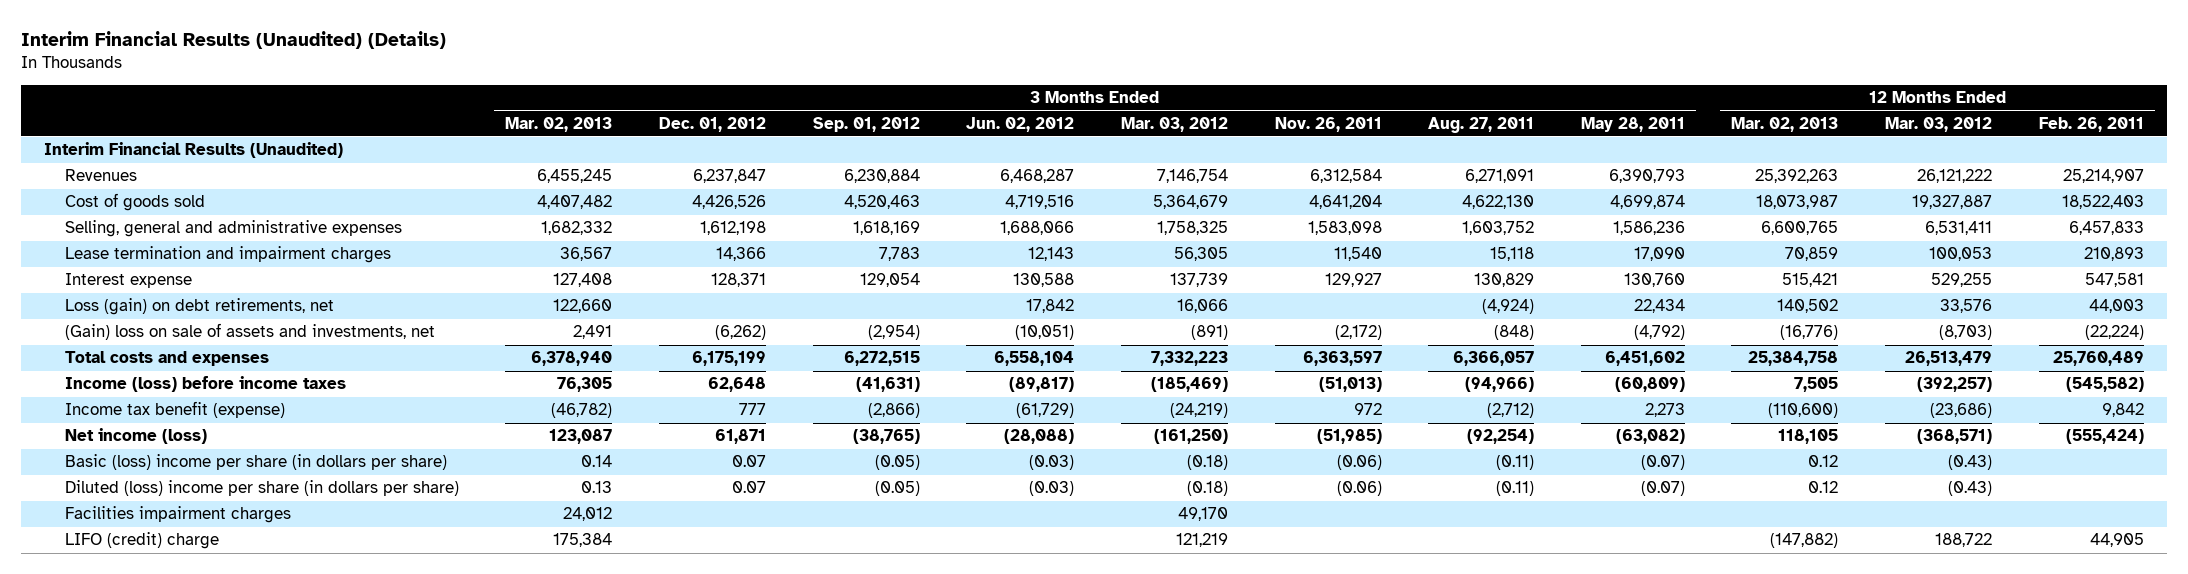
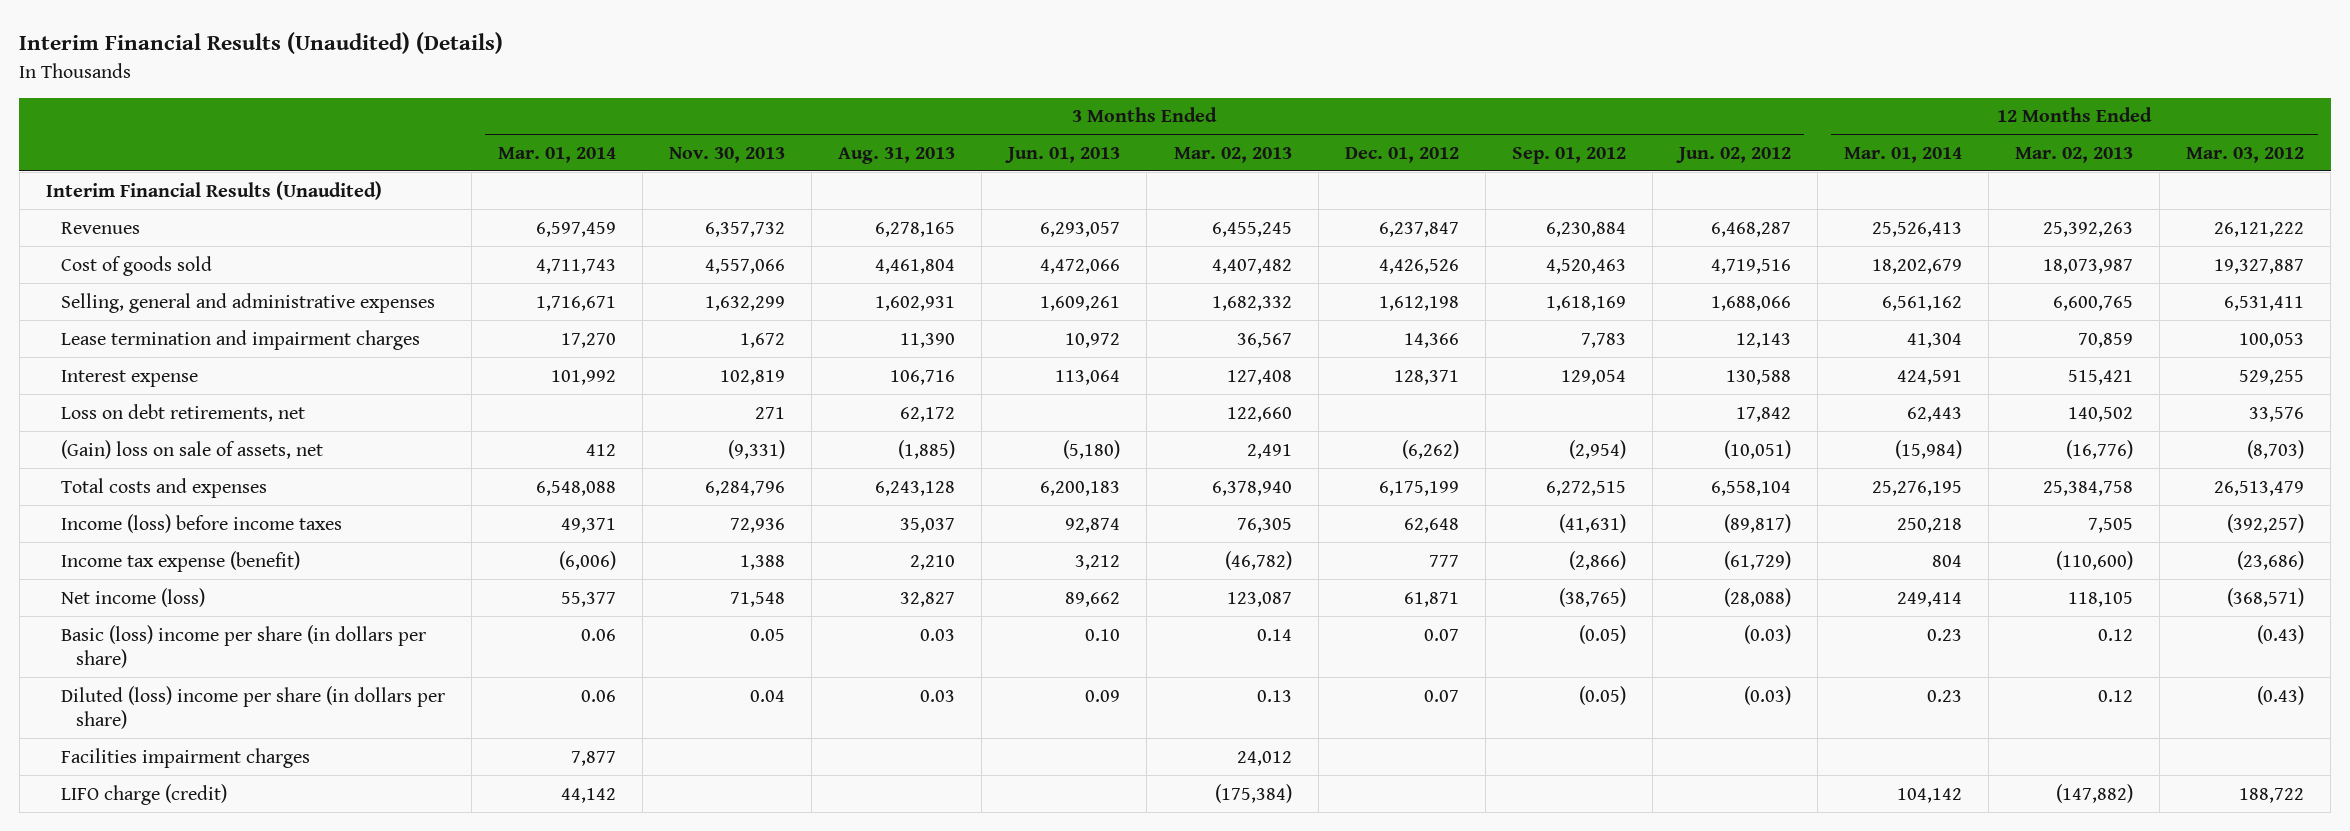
[1120,116,1228,132] Mar. 03, 2012 -> none
[1274,116,1382,132] Nov. 26, 2011 -> none
[1428,116,1535,133] Aug. 27, 2011 -> none
[1580,116,1685,132] May 28, 2011 -> none
[2038,116,2144,132] Feb. 26, 2011 -> none
none -> [497,146,616,163] Mar. 01, 2014
none -> [669,146,786,163] Nov. 30, 2013
none -> [838,146,956,164] Aug. 31, 2013
none -> [1005,146,1121,163] Jun. 01, 2013
none -> [1844,146,1963,163] Mar. 01, 2014
[64,298,334,316] Loss (gain) on debt retirements, net -> [60,403,305,422] Loss on debt retirements, net
[64,323,435,341] (Gain) loss on sale of assets and investments, net -> [60,439,323,459] (Gain) loss on sale of assets, net
[64,401,285,419] Income tax benefit (expense) -> [60,550,300,572] Income tax expense (benefit)
[64,532,219,550] LIFO (credit) charge -> [60,783,227,805] LIFO charge (credit)
[553,533,613,548] 175,384 -> [1214,783,1292,803] (175,384)

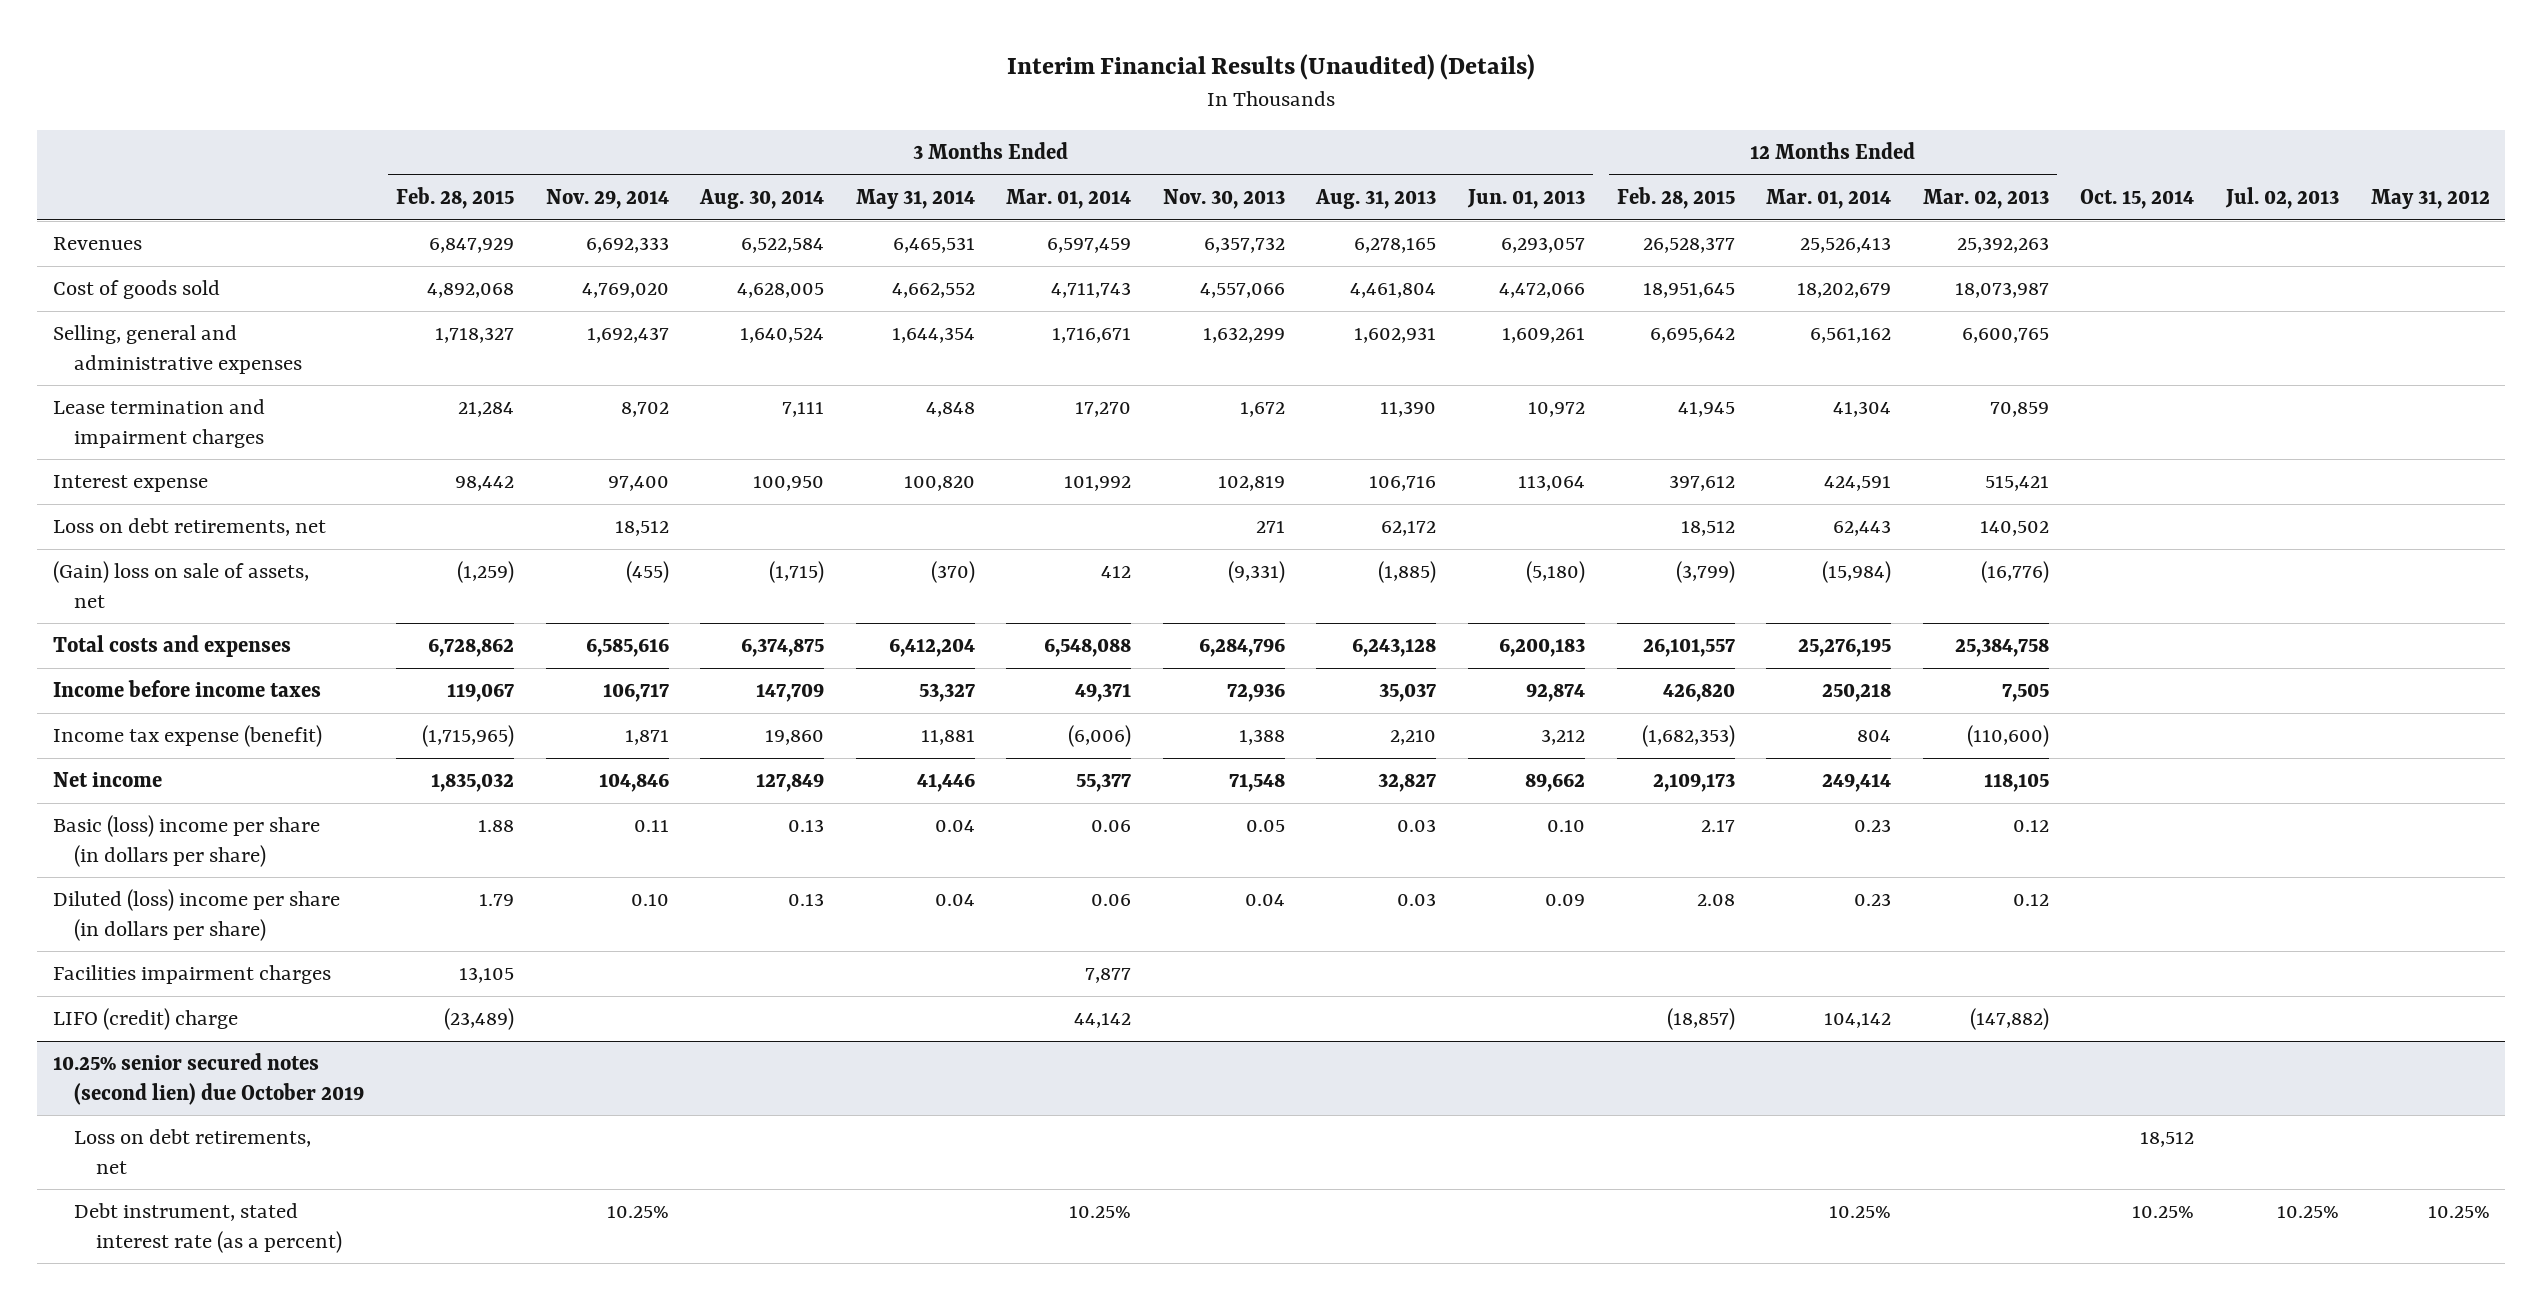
[1173,146,1292,163] Mar. 02, 2013 -> none
[1344,146,1459,163] Dec. 01, 2012 -> none
[1511,146,1626,164] Sep. 01, 2012 -> none
[1675,146,1791,163] Jun. 02, 2012 -> none
[2186,146,2305,163] Mar. 03, 2012 -> none
none -> [395,187,514,210] Feb. 28, 2015
none -> [545,189,669,210] Nov. 29, 2014
none -> [699,189,825,210] Aug. 30, 2014
none -> [855,189,975,210] May 31, 2014
none -> [1616,187,1735,210] Feb. 28, 2015
none -> [2080,189,2195,210] Oct. 15, 2014
none -> [2224,187,2339,210] Jul. 02, 2013
none -> [2370,189,2490,210] May 31, 2012
[45,180,382,200] Interim Financial Results (Unaudited) -> none
[60,513,342,533] Income (loss) before income taxes -> [52,680,321,698] Income before income taxes
[60,587,205,607] Net income (loss) -> [52,772,162,788] Net income
[60,783,227,805] LIFO charge (credit) -> [52,1008,238,1031] LIFO (credit) charge
none -> [52,1053,365,1105] 10.25% senior secured notes (second lien) due October 2019
none -> [74,1129,312,1174] Loss on debt retirements, net
none -> [74,1203,343,1253] Debt instrument, stated interest rate (as a percent)

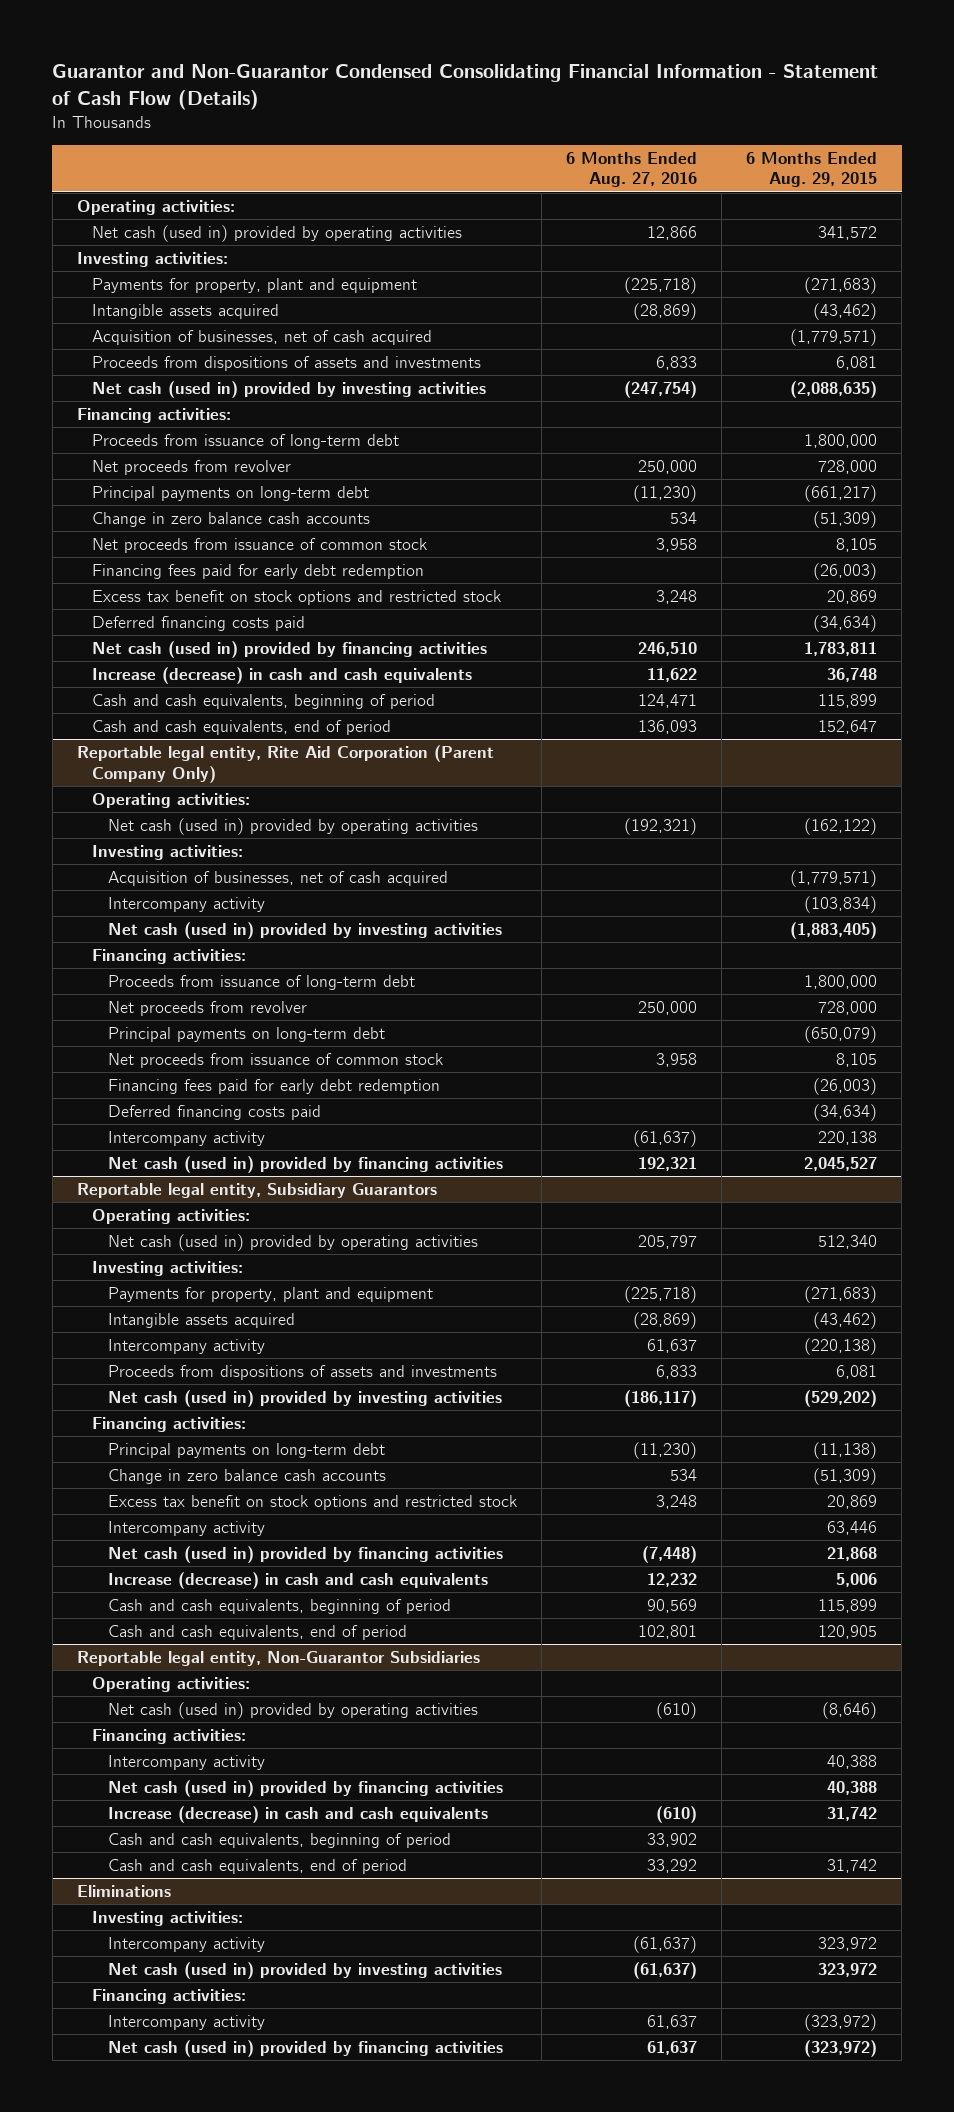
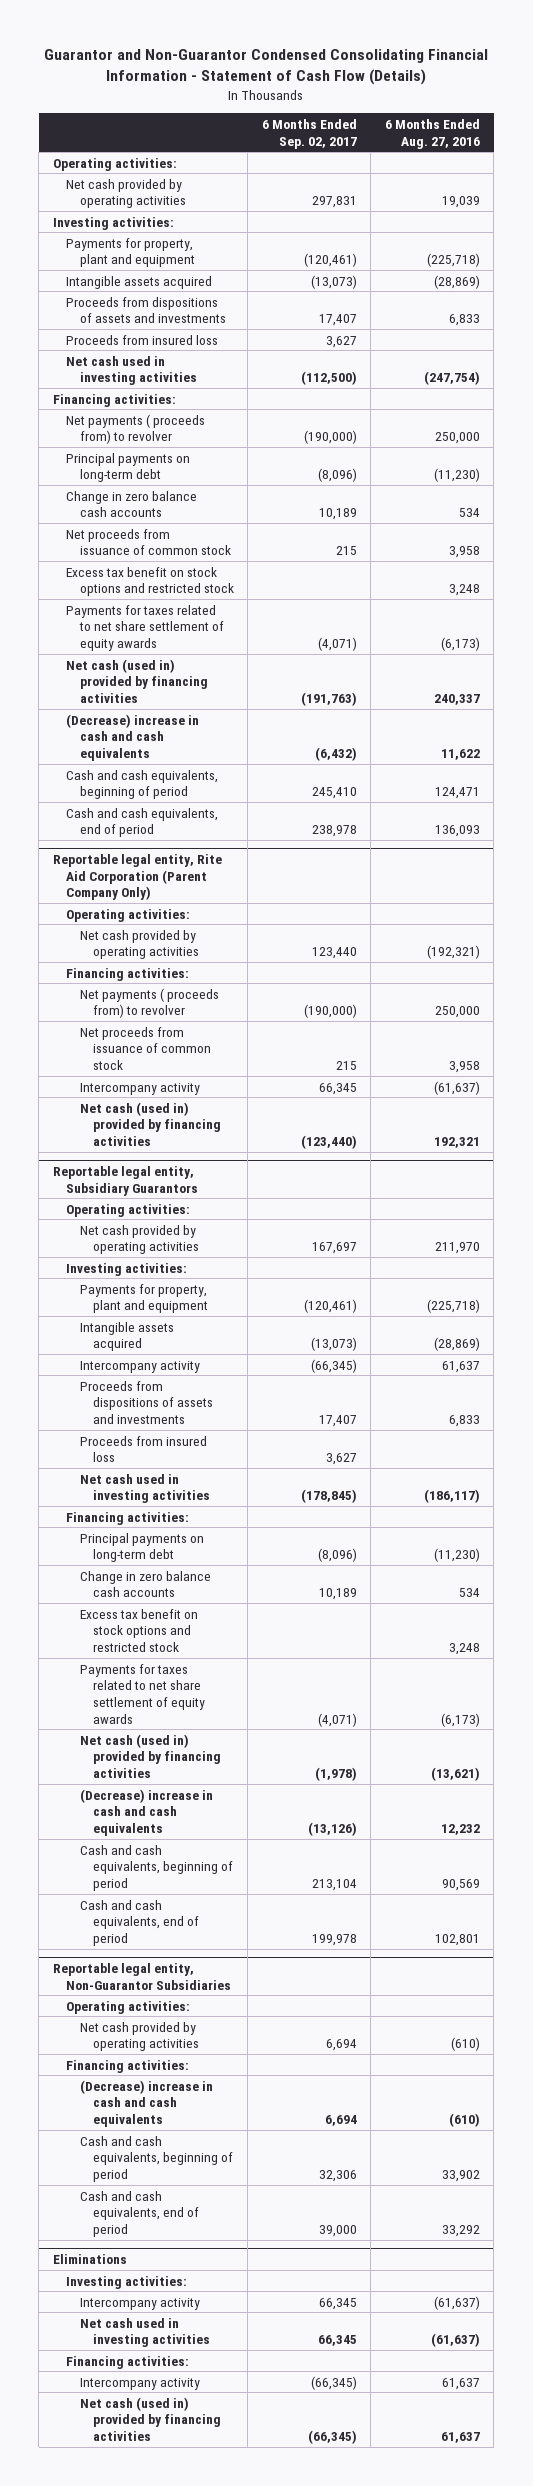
[746,151,878,188] 6 Months Ended Aug. 29, 2015 -> none
none -> [261,118,357,149] 6 Months Ended Sep. 02, 2017
[92,225,463,243] Net cash (used in) provided by operating activities -> [66,178,186,209] Net cash provided by operating activities
[647,226,698,241] 12,866 -> [441,196,480,209] 19,039
[92,330,433,346] Acquisition of businesses, net of cash acquired -> none
none -> [66,334,219,345] Proceeds from insured loss
[92,381,487,399] Net cash (used in) provided by investing activities -> [66,355,197,386] Net cash used in investing activities
[92,434,400,450] Proceeds from issuance of long-term debt -> none
[92,460,292,476] Net proceeds from revolver -> [66,413,206,445] Net payments ( proceeds from) to revolver
[92,564,425,580] Financing fees paid for early debt redemption -> none
[92,616,306,632] Deferred financing costs paid -> none
none -> [66,604,224,651] Payments for taxes related to net share settlement of equity awards
[638,642,698,657] 246,510 -> [433,693,480,705] 240,337
[92,667,473,685] Increase (decrease) in cash and cash equivalents -> [66,713,200,761] (Decrease) increase in cash and cash equivalents
[92,845,244,861] Investing activities: -> none
[107,871,448,887] Acquisition of businesses, net of cash acquired -> none
[107,897,265,913] Intercompany activity -> none
[107,922,502,940] Net cash (used in) provided by investing activities -> none
[107,818,478,836] Net cash (used in) provided by operating activities -> [79,929,200,960] Net cash provided by operating activities
[107,975,415,991] Proceeds from issuance of long-term debt -> none
[107,1027,385,1043] Principal payments on long-term debt -> none
[107,1001,307,1017] Net proceeds from revolver -> [79,987,219,1019] Net payments ( proceeds from) to revolver
[107,1079,440,1095] Financing fees paid for early debt redemption -> none
[107,1105,321,1121] Deferred financing costs paid -> none
[107,1234,478,1252] Net cash (used in) provided by operating activities -> [79,1224,200,1255] Net cash provided by operating activities
[638,1235,698,1250] 205,797 -> [434,1242,480,1255] 211,970
none -> [79,1435,207,1463] Proceeds from insured loss
[107,1390,502,1408] Net cash (used in) provided by investing activities -> [79,1473,211,1504] Net cash used in investing activities
[107,1521,265,1537] Intercompany activity -> none
none -> [79,1663,206,1724] Payments for taxes related to net share settlement of equity awards
[642,1546,698,1564] (7,448) -> [430,1766,480,1781] (13,621)
[107,1572,488,1590] Increase (decrease) in cash and cash equivalents -> [79,1788,213,1836] (Decrease) increase in cash and cash equivalents
[107,1702,478,1720] Net cash (used in) provided by operating activities -> [79,2021,200,2052] Net cash provided by operating activities
[107,1755,265,1771] Intercompany activity -> none
[107,1780,503,1798] Net cash (used in) provided by financing activities -> none
[107,1806,488,1824] Increase (decrease) in cash and cash equivalents -> [79,2079,213,2127] (Decrease) increase in cash and cash equivalents
[107,1962,502,1980] Net cash (used in) provided by investing activities -> [79,2317,211,2348] Net cash used in investing activities

